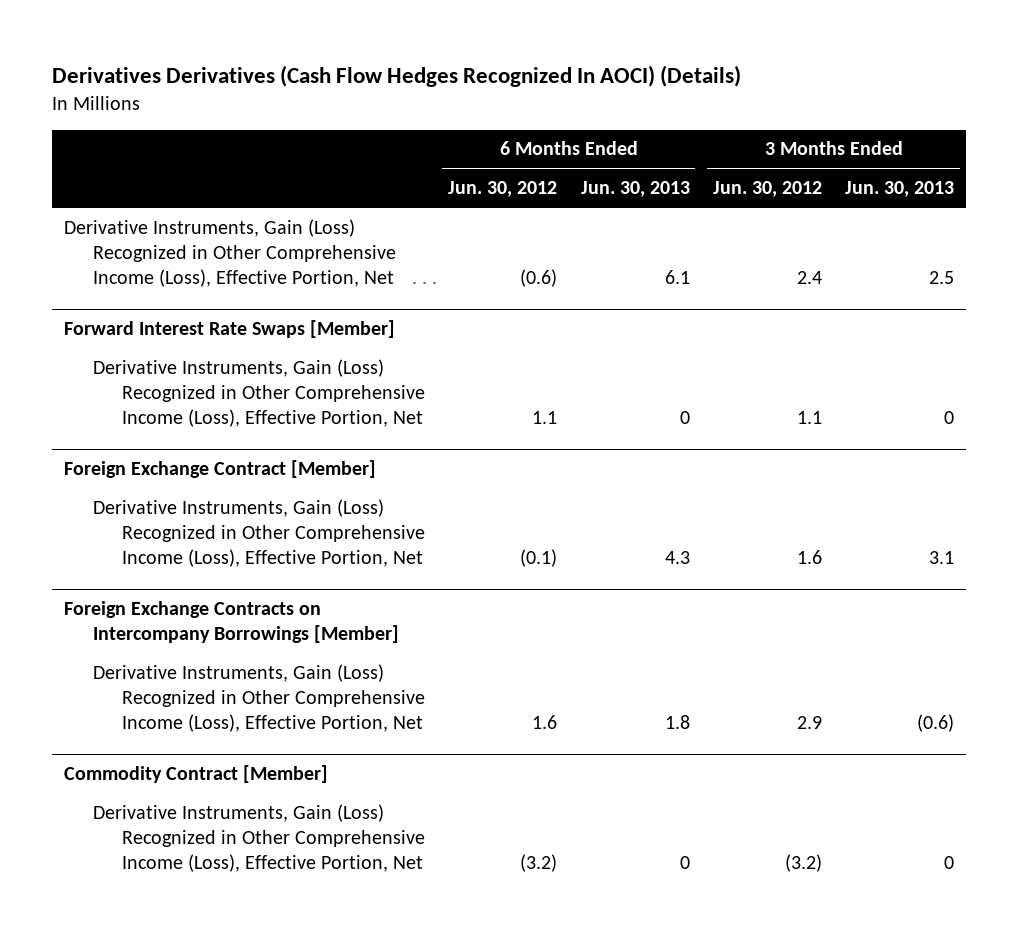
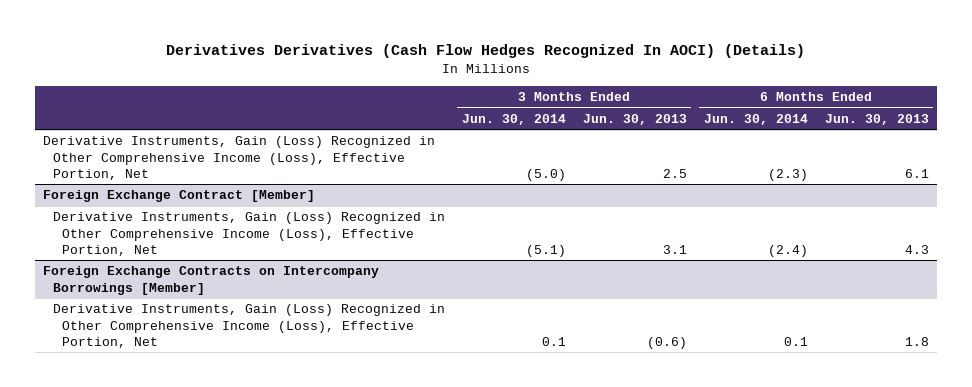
[448,181,558,198] Jun. 30, 2012 -> none
[712,181,822,198] Jun. 30, 2012 -> none
none -> [461,113,566,125] Jun. 30, 2014
none -> [703,113,808,125] Jun. 30, 2014
[64,320,396,339] Forward Interest Rate Swaps [Member] -> none
[93,358,426,427] Derivative Instruments, Gain (Loss) Recognized in Other Comprehensive Income (Loss), Effective Portion, Net -> none
[64,765,329,784] Commodity Contract [Member] -> none
[93,803,426,872] Derivative Instruments, Gain (Loss) Recognized in Other Comprehensive Income (Loss), Effective Portion, Net -> none

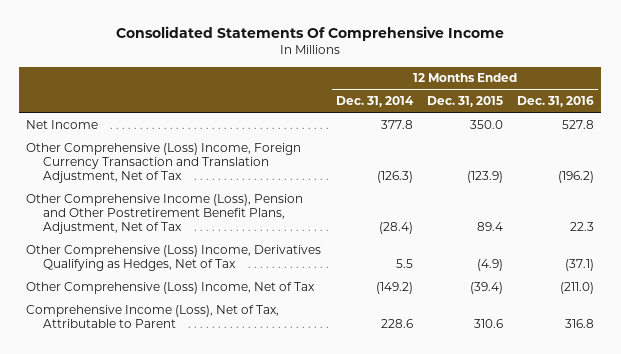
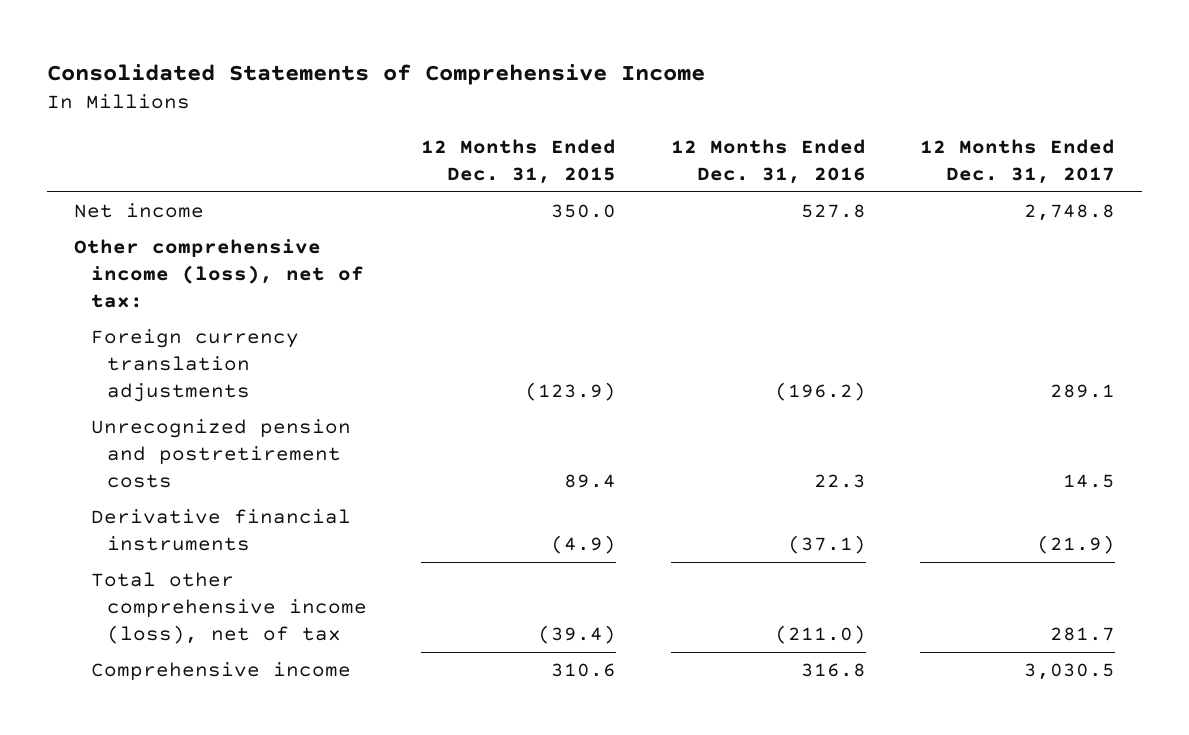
[116,26,505,42] Consolidated Statements Of Comprehensive Income -> [47,63,706,85] Consolidated Statements of Comprehensive Income
[335,95,414,107] Dec. 31, 2014 -> none
none -> [919,139,1115,185] 12 Months Ended Dec. 31, 2017
[26,119,99,129] Net Income -> [74,203,205,219] Net income
none -> [74,239,364,309] Other comprehensive income (loss), net of tax:
[26,142,302,184] Other Comprehensive (Loss) Income, Foreign Currency Transaction and Translation Adjustment, Net of Tax -> [90,329,299,403] Foreign currency translation adjustments
[26,193,304,235] Other Comprehensive Income (Loss), Pension and Other Postretirement Benefit Plans, Adjustment, Net of Tax -> [90,419,351,489] Unrecognized pension and postretirement costs
[26,244,322,271] Other Comprehensive (Loss) Income, Derivatives Qualifying as Hedges, Net of Tax -> [90,509,351,552] Derivative financial instruments
[26,281,316,294] Other Comprehensive (Loss) Income, Net of Tax -> [90,572,368,645] Total other comprehensive income (loss), net of tax
[26,304,280,328] Comprehensive Income (Loss), Net of Tax, Attributable to Parent -> [90,662,351,682] Comprehensive income

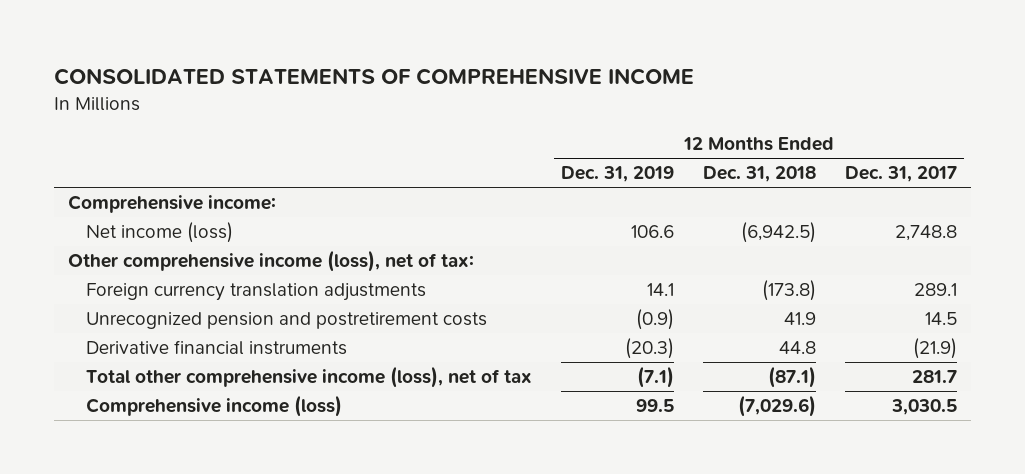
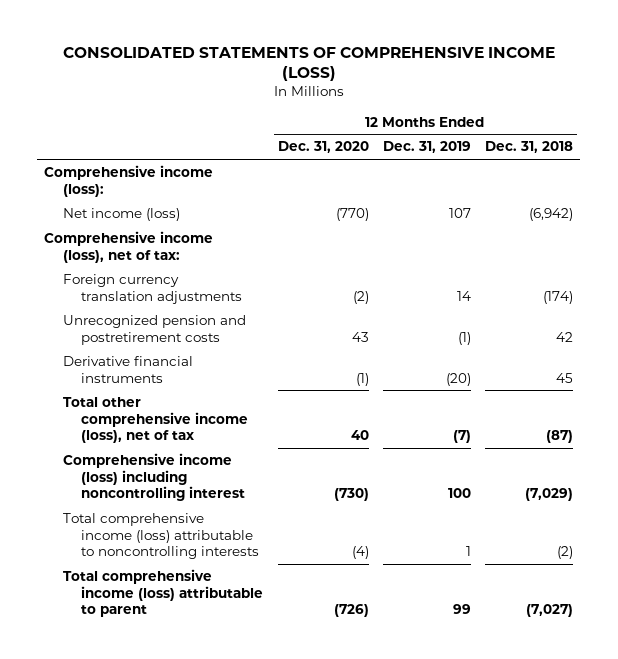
[54,67,695,85] CONSOLIDATED STATEMENTS OF COMPREHENSIVE INCOME -> [62,46,555,82] CONSOLIDATED STATEMENTS OF COMPREHENSIVE INCOME (LOSS)
[844,166,957,183] Dec. 31, 2017 -> none
none -> [277,141,369,154] Dec. 31, 2020
[68,195,277,214] Comprehensive income: -> [44,165,214,197] Comprehensive income (loss):
[631,225,675,239] 106.6 -> [448,208,471,219] 107
[740,222,816,244] (6,942.5) -> [529,208,574,222] (6,942)
[68,250,475,273] Other comprehensive income (loss), net of tax: -> [44,231,214,263] Comprehensive income (loss), net of tax:
[647,283,675,297] 14.1 -> [456,290,471,301] 14
[761,280,816,302] (173.8) -> [543,290,574,304] (174)
[636,309,675,331] (0.9) -> [457,331,471,345] (1)
[783,312,816,326] 41.9 -> [556,331,574,342] 42
[625,338,675,360] (20.3) -> [445,372,471,386] (20)
[778,341,816,355] 44.8 -> [556,372,574,383] 45
[637,366,675,389] (7.1) -> [452,430,471,444] (7)
[767,366,816,389] (87.1) -> [546,430,574,444] (87)
none -> [62,453,246,502] Comprehensive income (loss) including noncontrolling interest
none -> [62,513,260,560] Total comprehensive income (loss) attributable to noncontrolling interests
[86,395,343,418] Comprehensive income (loss) -> [62,569,264,618] Total comprehensive income (loss) attributable to parent
[636,399,675,413] 99.5 -> [452,604,471,615] 99
[737,395,816,418] (7,029.6) -> [526,604,574,618] (7,027)

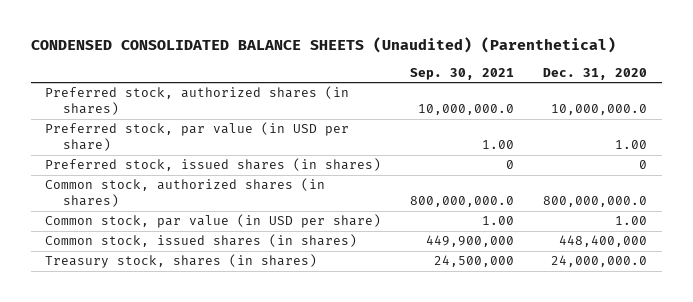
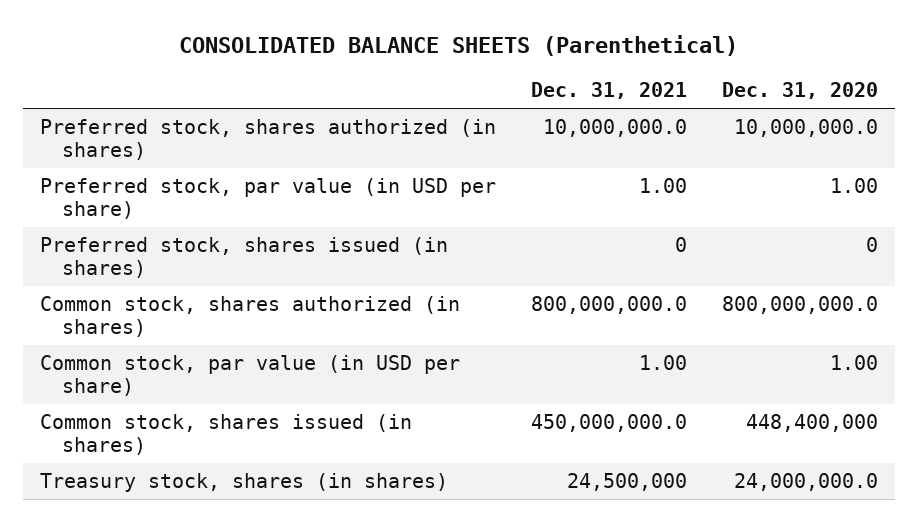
[30,37,616,54] CONDENSED CONSOLIDATED BALANCE SHEETS (Unaudited) (Parenthetical) -> [179,35,739,57] CONSOLIDATED BALANCE SHEETS (Parenthetical)
[410,68,515,81] Sep. 30, 2021 -> none
none -> [531,82,688,100] Dec. 31, 2021
[45,86,350,116] Preferred stock, authorized shares (in shares) -> [40,118,497,160] Preferred stock, shares authorized (in shares)
[45,158,382,172] Preferred stock, issued shares (in shares) -> [40,236,449,278] Preferred stock, shares issued (in shares)
[45,178,326,208] Common stock, authorized shares (in shares) -> [40,295,461,337] Common stock, shares authorized (in shares)
[45,234,358,248] Common stock, issued shares (in shares) -> [40,413,413,455] Common stock, shares issued (in shares)

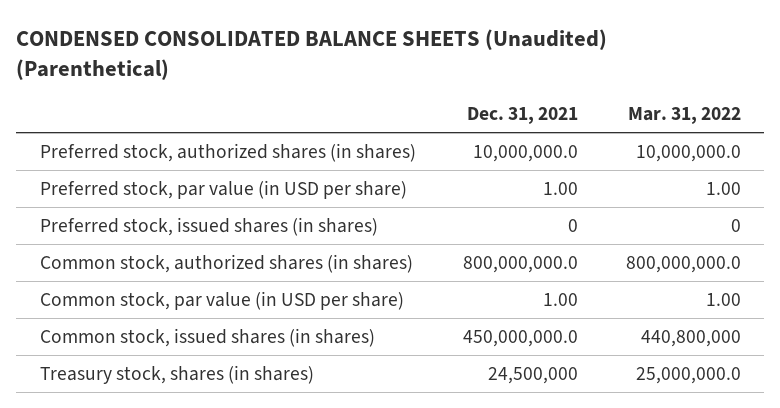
[179,35,739,57] CONSOLIDATED BALANCE SHEETS (Parenthetical) -> [15,28,607,80] CONDENSED CONSOLIDATED BALANCE SHEETS (Unaudited) (Parenthetical)
[722,82,879,100] Dec. 31, 2020 -> none
none -> [627,107,741,125] Mar. 31, 2022
[40,118,497,160] Preferred stock, shares authorized (in shares) -> [39,142,416,162] Preferred stock, authorized shares (in shares)
[40,236,449,278] Preferred stock, shares issued (in shares) -> [39,216,378,236] Preferred stock, issued shares (in shares)
[40,295,461,337] Common stock, shares authorized (in shares) -> [39,253,413,273] Common stock, authorized shares (in shares)
[40,413,413,455] Common stock, shares issued (in shares) -> [39,327,375,347] Common stock, issued shares (in shares)

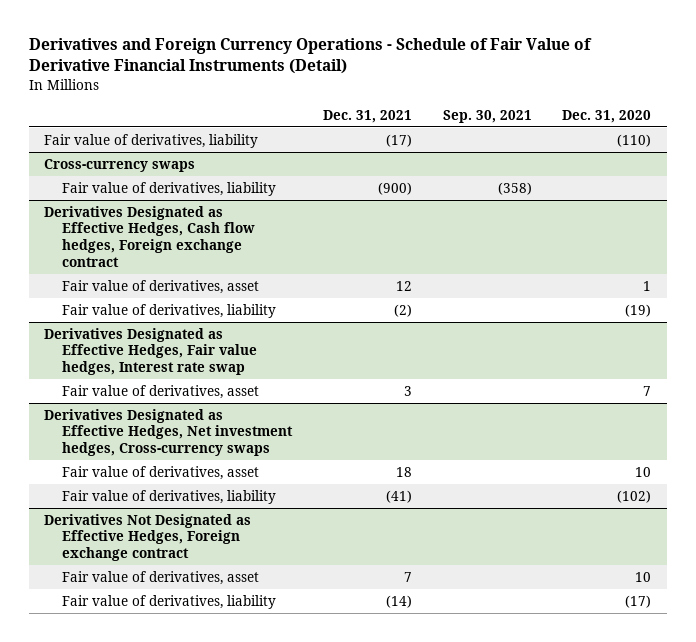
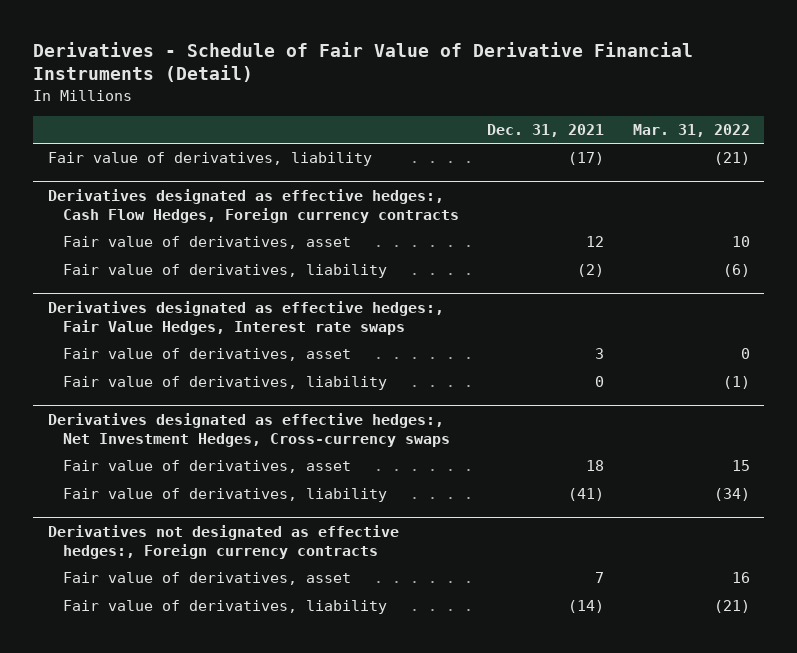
[29,38,593,75] Derivatives and Foreign Currency Operations - Schedule of Fair Value of Derivative Financial Instruments (Detail) -> [33,41,694,83] Derivatives - Schedule of Fair Value of Derivative Financial Instruments (Detail)
[442,110,532,124] Sep. 30, 2021 -> none
[562,110,652,124] Dec. 31, 2020 -> none
none -> [632,124,750,138] Mar. 31, 2022
[44,158,196,172] Cross-currency swaps -> none
[61,181,276,196] Fair value of derivatives, liability -> none
[44,205,255,267] Derivatives Designated as Effective Hedges, Cash flow hedges, Foreign exchange contract -> [47,188,459,223] Derivatives designated as effective hedges:, Cash Flow Hedges, Foreign currency contracts
[44,327,257,376] Derivatives Designated as Effective Hedges, Fair value hedges, Interest rate swap -> [47,300,444,335] Derivatives designated as effective hedges:, Fair Value Hedges, Interest rate swaps
none -> [62,376,387,391] Fair value of derivatives, liability
[44,408,293,457] Derivatives Designated as Effective Hedges, Net investment hedges, Cross-currency swaps -> [47,412,450,447] Derivatives designated as effective hedges:, Net Investment Hedges, Cross-currency swaps
[44,513,252,562] Derivatives Not Designated as Effective Hedges, Foreign exchange contract -> [47,524,399,559] Derivatives not designated as effective hedges:, Foreign currency contracts

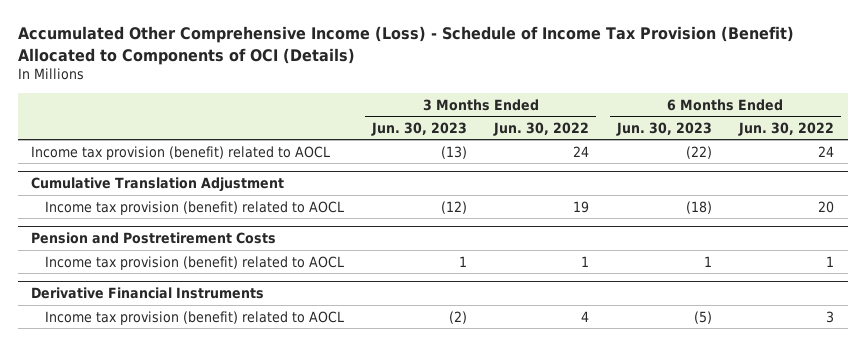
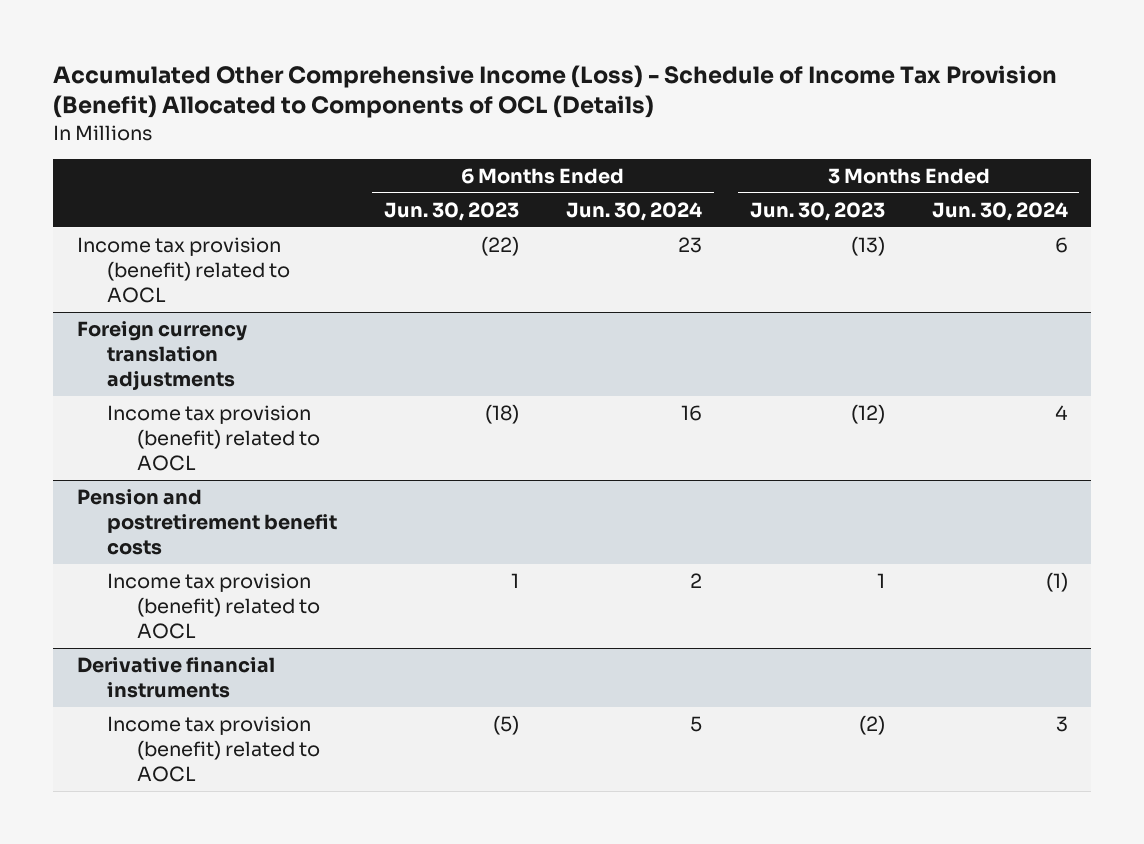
[17,26,794,65] Accumulated Other Comprehensive Income (Loss) - Schedule of Income Tax Provision (Benefit) Allocated to Components of OCI (Details) -> [52,65,1057,119] Accumulated Other Comprehensive Income (Loss) - Schedule of Income Tax Provision (Benefit) Allocated to Components of OCL (Details)
[493,121,590,136] Jun. 30, 2022 -> none
[738,121,835,136] Jun. 30, 2022 -> none
none -> [566,202,703,222] Jun. 30, 2024
none -> [931,202,1068,222] Jun. 30, 2024
[31,177,285,193] Cumulative Translation Adjustment -> [76,321,247,390] Foreign currency translation adjustments
[31,232,277,245] Pension and Postretirement Costs -> [76,489,337,555] Pension and postretirement benefit costs
[31,287,265,300] Derivative Financial Instruments -> [76,657,275,698] Derivative financial instruments

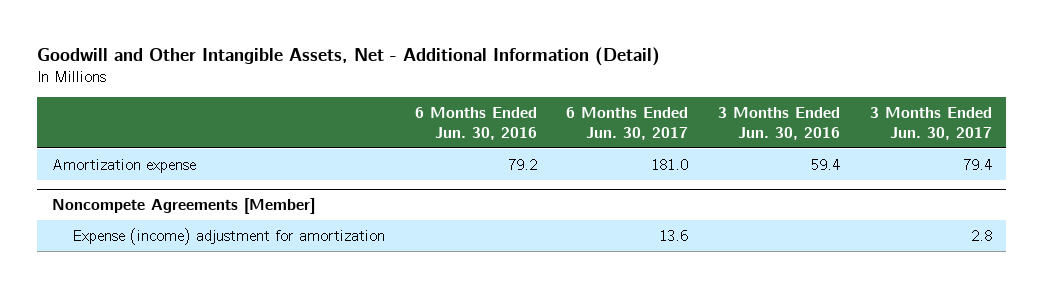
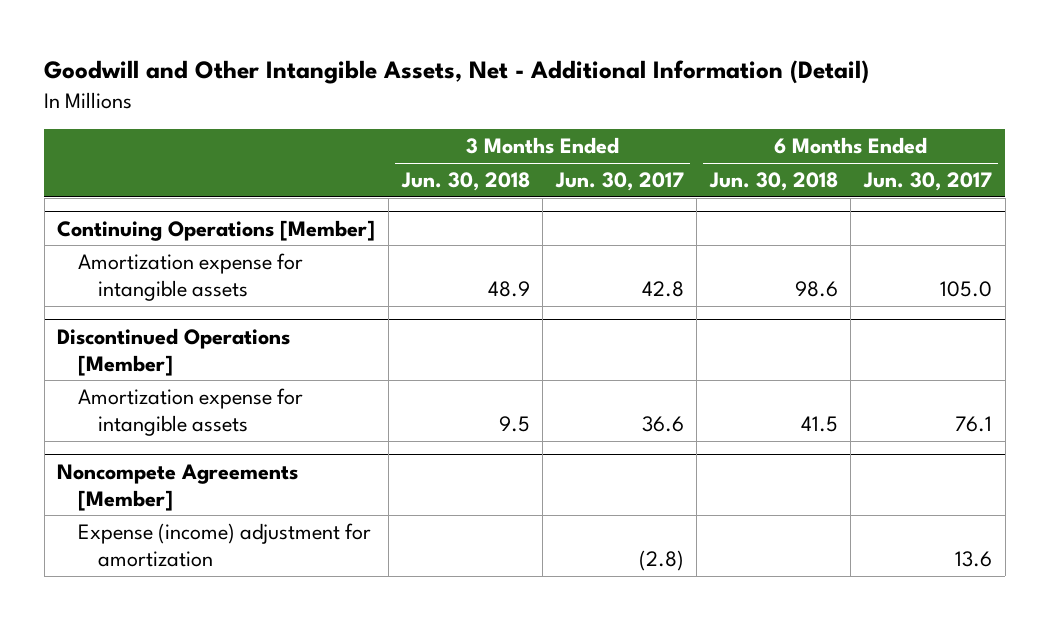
[414,107,537,140] 6 Months Ended Jun. 30, 2016 -> none
[718,107,841,140] 3 Months Ended Jun. 30, 2016 -> none
none -> [400,172,530,192] Jun. 30, 2018
none -> [708,172,838,192] Jun. 30, 2018
none -> [57,219,376,241] Continuing Operations [Member]
[52,158,197,173] Amortization expense -> [77,253,303,302] Amortization expense for intangible assets
[651,158,689,170] 181.0 -> [939,281,992,298] 105.0
[962,158,992,170] 79.4 -> [641,281,684,298] 42.8
none -> [57,327,291,376] Discontinued Operations [Member]
none -> [77,388,303,437] Amortization expense for intangible assets
[970,229,992,241] 2.8 -> [638,550,684,572] (2.8)

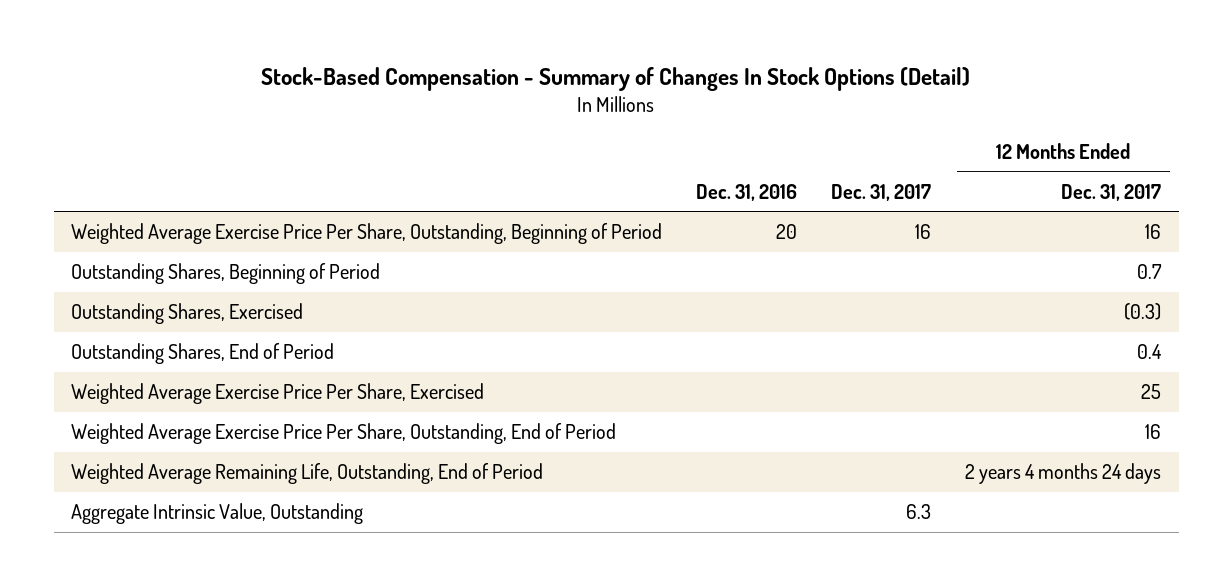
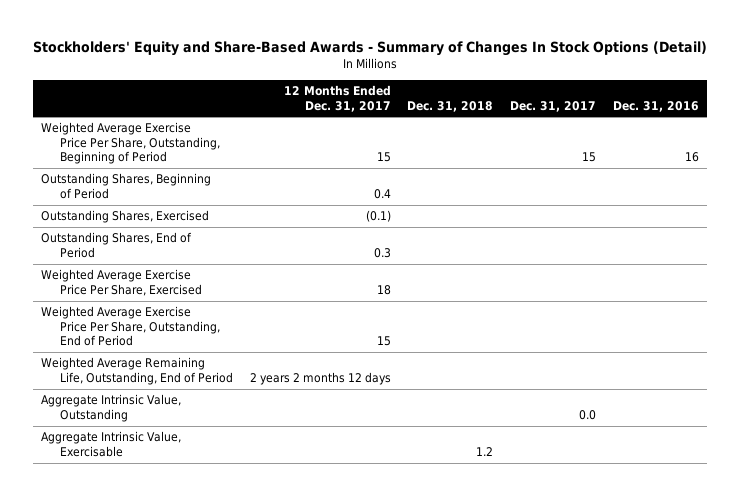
[261,66,971,91] Stock-Based Compensation - Summary of Changes In Stock Options (Detail) -> [32,40,707,56] Stockholders' Equity and Share-Based Awards - Summary of Changes In Stock Options (Detail)
none -> [407,100,494,112] Dec. 31, 2018
[775,224,797,240] 20 -> [684,152,699,163] 16
[915,224,932,240] 16 -> [582,152,597,163] 15
[1145,224,1162,240] 16 -> [376,152,391,163] 15
[1137,264,1163,280] 0.7 -> [373,188,391,199] 0.4
[1124,303,1162,321] (0.3) -> [365,210,391,223] (0.1)
[1137,344,1163,360] 0.4 -> [373,247,391,258] 0.3
[1141,384,1162,400] 25 -> [376,284,391,295] 18
[1145,424,1162,440] 16 -> [376,336,391,347] 15
[965,463,1162,485] 2 years 4 months 24 days -> [249,371,391,385] 2 years 2 months 12 days
[906,504,932,520] 6.3 -> [579,409,597,420] 0.0
none -> [41,431,182,457] Aggregate Intrinsic Value, Exercisable

